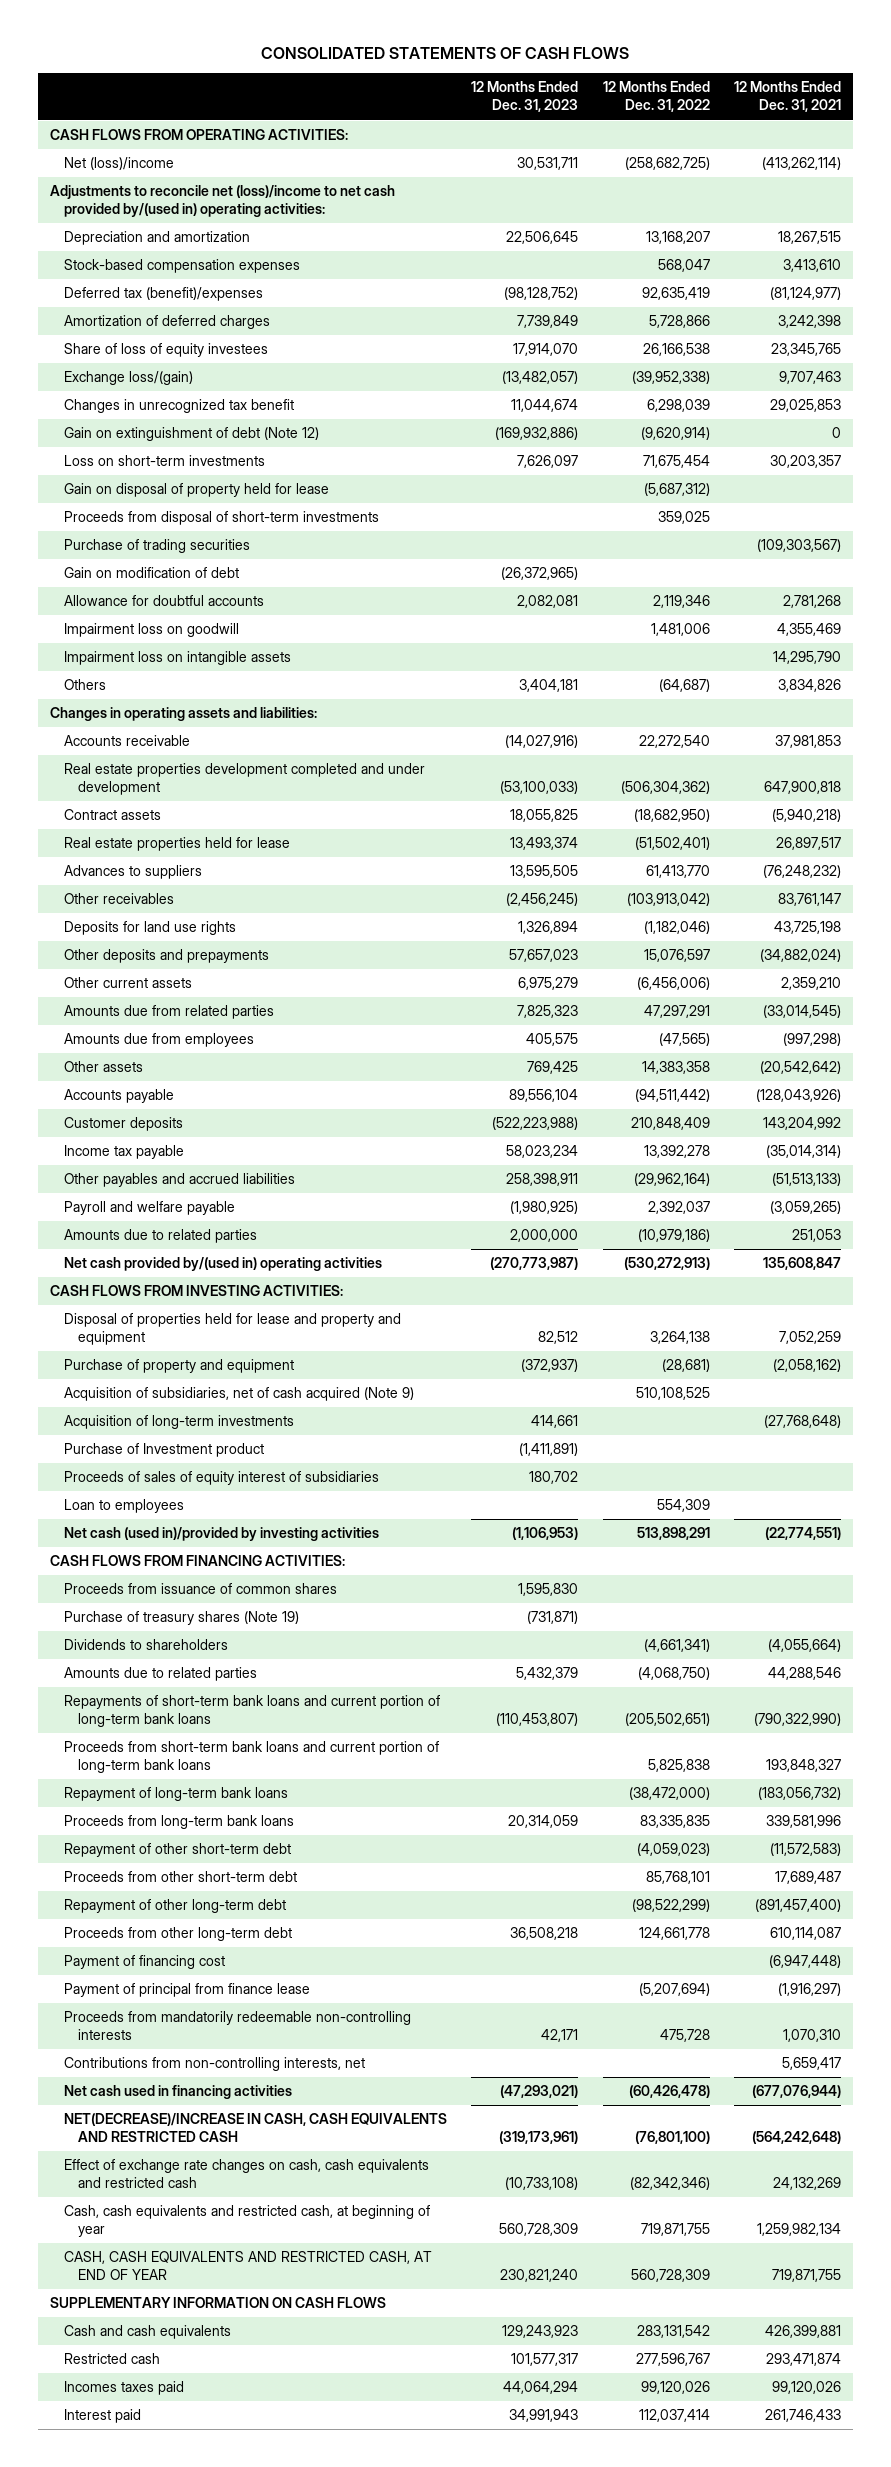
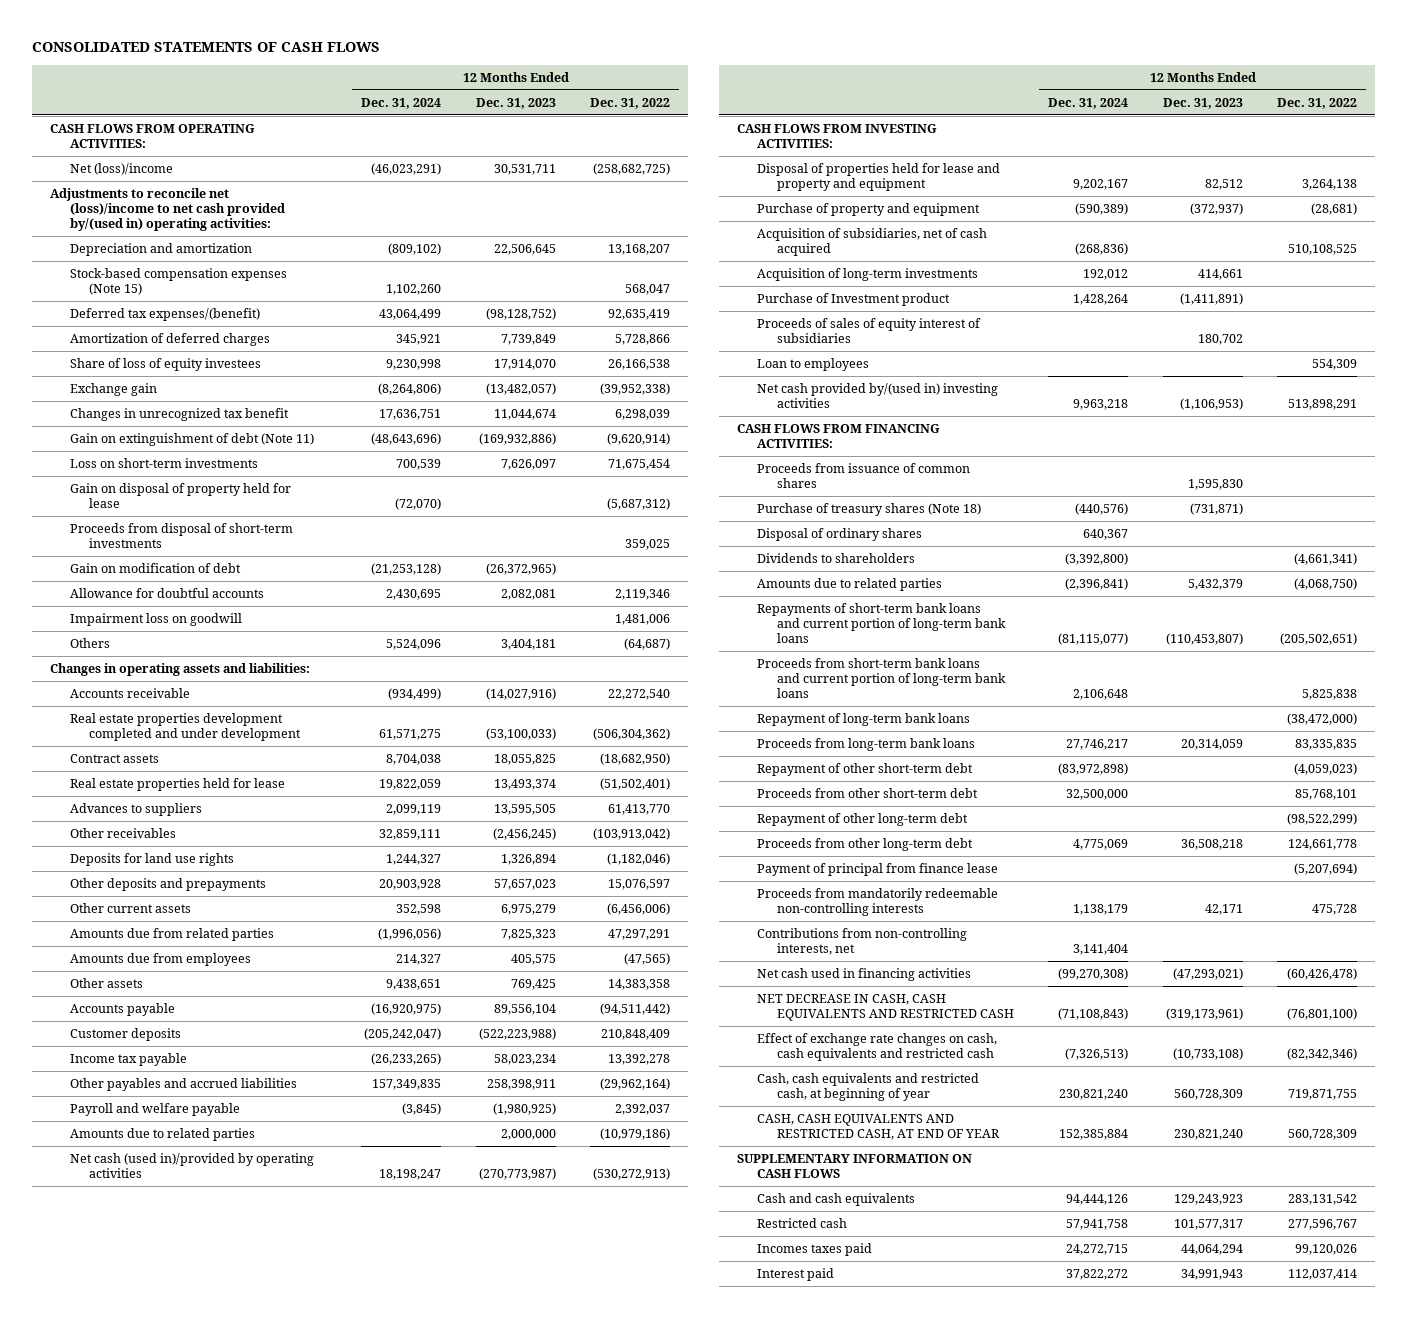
[733,81,841,113] 12 Months Ended Dec. 31, 2021 -> none
none -> [361,97,442,109] Dec. 31, 2024
[64,259,301,274] Stock-based compensation expenses -> [69,268,287,295] Stock-based compensation expenses (Note 15)
[64,287,264,302] Deferred tax (benefit)/expenses -> [69,308,260,322] Deferred tax expenses/(benefit)
[64,371,194,386] Exchange loss/(gain) -> [69,383,157,397] Exchange gain
[64,427,320,442] Gain on extinguishment of debt (Note 12) -> [69,433,314,447] Gain on extinguishment of debt (Note 11)
[64,539,251,554] Purchase of trading securities -> none
[64,651,292,666] Impairment loss on intangible assets -> none
[64,1257,383,1272] Net cash provided by/(used in) operating activities -> [69,1153,314,1178] Net cash (used in)/provided by operating activities
[64,1387,415,1402] Acquisition of subsidiaries, net of cash acquired (Note 9) -> [756,228,987,256] Acquisition of subsidiaries, net of cash acquired
[64,1527,380,1542] Net cash (used in)/provided by investing activities -> [756,383,998,408] Net cash provided by/(used in) investing activities
[64,1611,300,1626] Purchase of treasury shares (Note 19) -> [756,503,981,517] Purchase of treasury shares (Note 18)
none -> [756,528,922,542] Disposal of ordinary shares
[64,1955,226,1970] Payment of financing cost -> none
[64,2113,448,2143] NET(DECREASE)/INCREASE IN CASH, CASH EQUIVALENTS AND RESTRICTED CASH -> [756,994,1014,1021] NET DECREASE IN CASH, CASH EQUIVALENTS AND RESTRICTED CASH

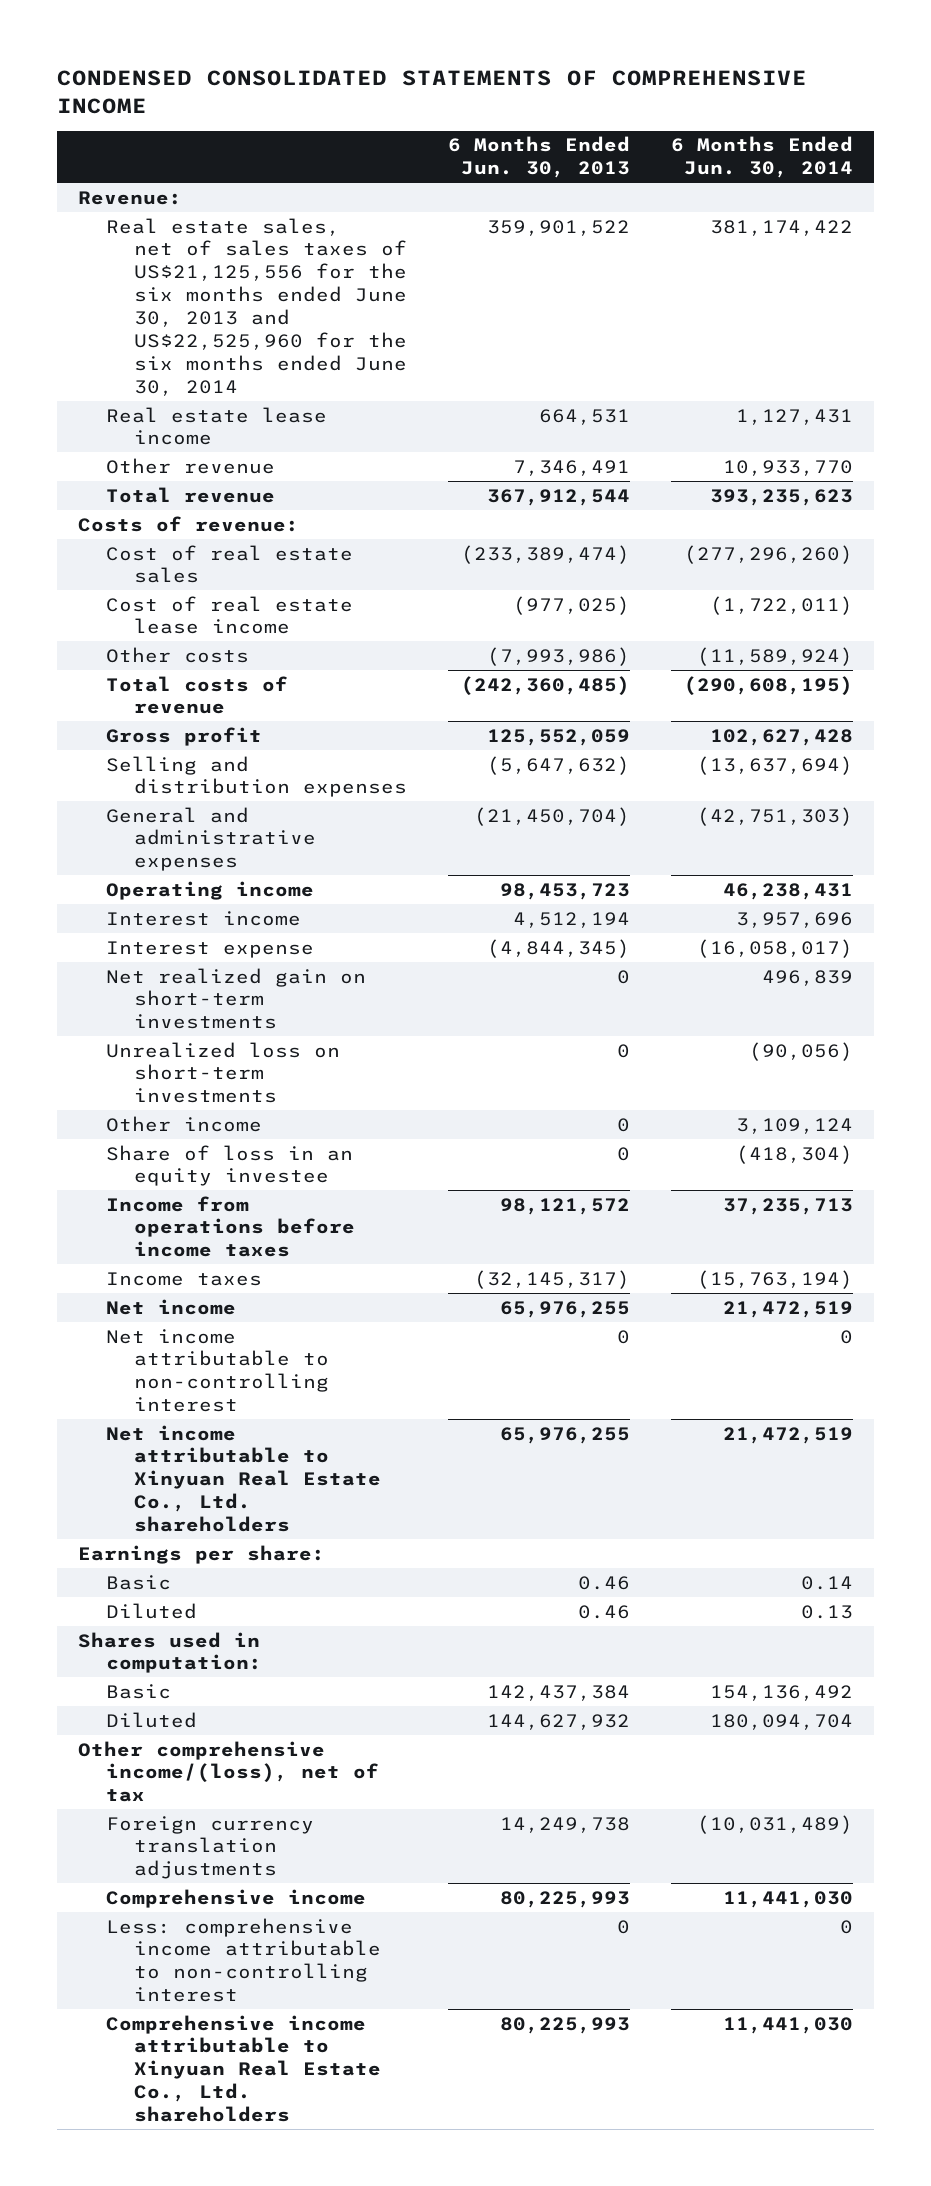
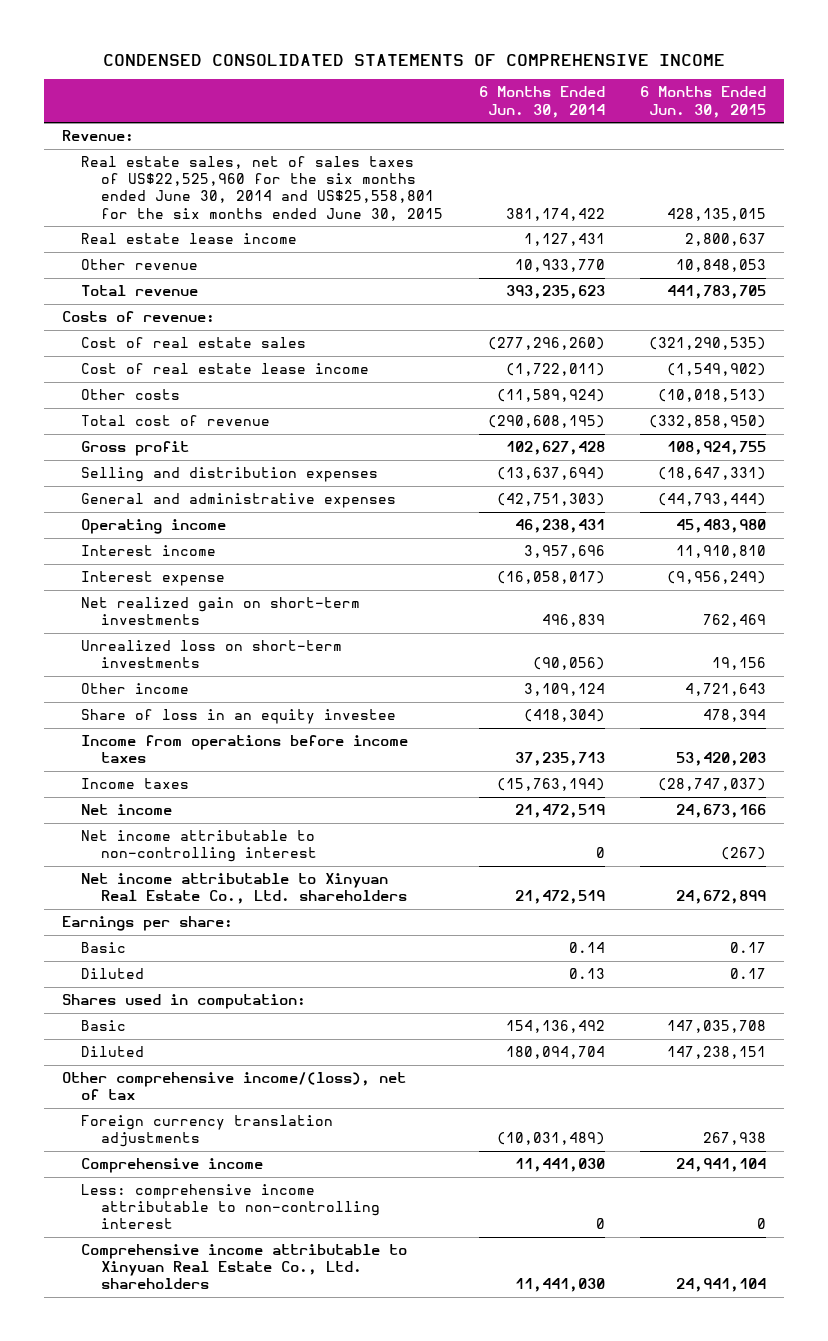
[447,136,630,179] 6 Months Ended Jun. 30, 2013 -> none
none -> [640,86,767,118] 6 Months Ended Jun. 30, 2015
[105,217,407,397] Real estate sales, net of sales taxes of US$21,125,556 for the six months ended June 30, 2013 and US$22,525,960 for the six months ended June 30, 2014 -> [81,156,443,221] Real estate sales, net of sales taxes of US$22,525,960 for the six months ended June 30, 2014 and US$25,558,801 for the six months ended June 30, 2015
[105,675,288,715] Total costs of revenue -> [81,415,271,427] Total cost of revenue

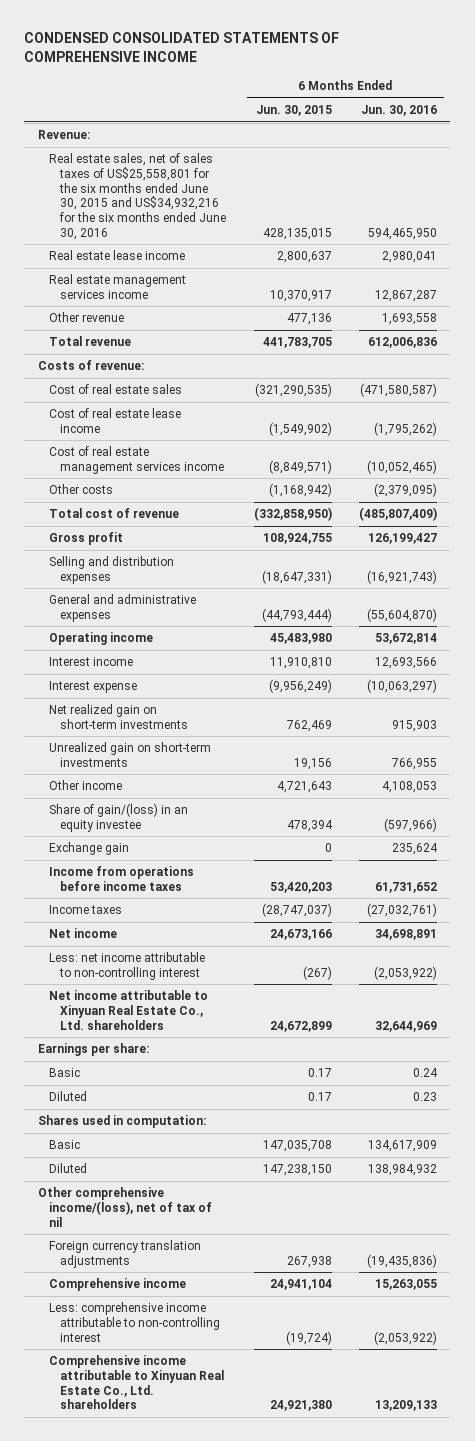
[478,86,605,118] 6 Months Ended Jun. 30, 2014 -> none
none -> [360,105,437,117] Jun. 30, 2016
[81,156,443,221] Real estate sales, net of sales taxes of US$22,525,960 for the six months ended June 30, 2014 and US$25,558,801 for the six months ended June 30, 2015 -> [49,153,227,240] Real estate sales, net of sales taxes of US$25,558,801 for the six months ended June 30, 2015 and US$34,932,216 for the six months ended June 30, 2016
none -> [49,274,187,299] Real estate management services income
[676,259,767,273] 10,848,053 -> [286,313,332,326] 477,136
none -> [49,446,225,474] Cost of real estate management services income
[658,389,767,403] (10,018,513) -> [268,483,332,498] (1,168,942)
[81,640,343,669] Unrealized loss on short-term investments -> [49,742,212,767] Unrealized gain on short-term investments
[81,709,397,725] Share of loss in an equity investee -> [49,803,189,832] Share of gain/(loss) in an equity investee
none -> [49,842,130,856] Exchange gain
[81,830,317,863] Net income attributable to non-controlling interest -> [49,952,206,980] Less: net income attributable to non-controlling interest
[667,1046,767,1060] 147,238,151 -> [262,1164,332,1177] 147,238,150
[61,1072,406,1101] Other comprehensive income/(loss), net of tax -> [38,1187,213,1227] Other comprehensive income/(loss), net of tax of nil
[757,1218,767,1230] 0 -> [285,1330,332,1345] (19,724)
[676,1278,767,1293] 24,941,104 -> [269,1400,332,1412] 24,921,380

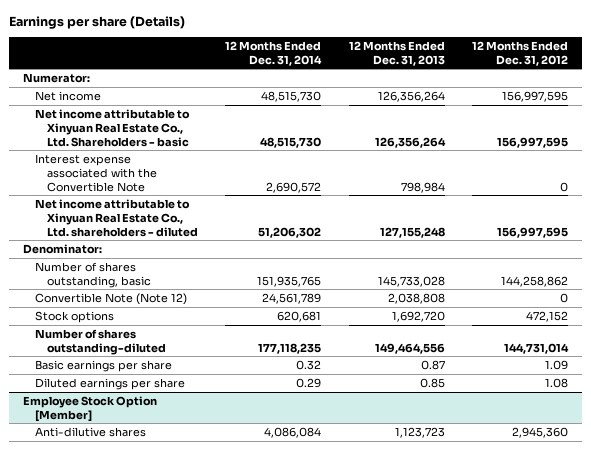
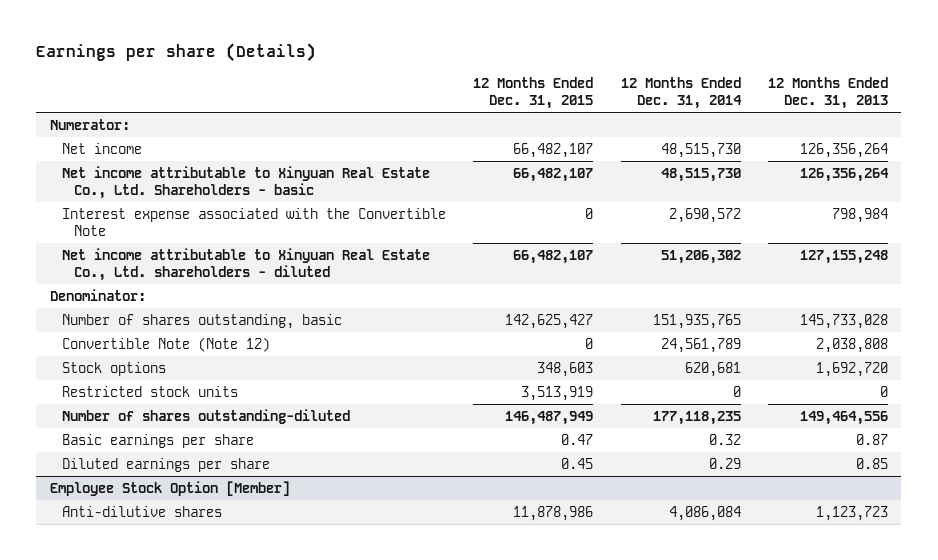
[472,40,569,66] 12 Months Ended Dec. 31, 2012 -> none
none -> [473,76,594,109] 12 Months Ended Dec. 31, 2015
none -> [62,385,239,397] Restricted stock units

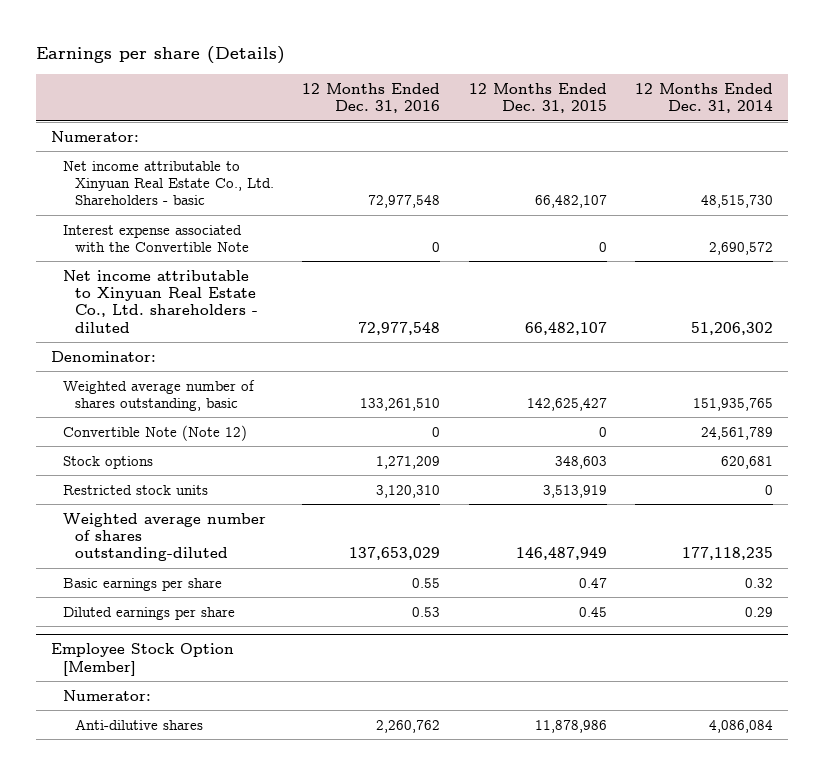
[767,76,888,109] 12 Months Ended Dec. 31, 2013 -> none
none -> [302,82,441,114] 12 Months Ended Dec. 31, 2016
[62,142,143,154] Net income -> none
[62,313,343,329] Number of shares outstanding, basic -> [62,379,255,411] Weighted average number of shares outstanding, basic
[62,408,351,424] Number of shares outstanding-diluted -> [62,512,266,562] Weighted average number of shares outstanding-diluted
none -> [62,689,151,701] Numerator:

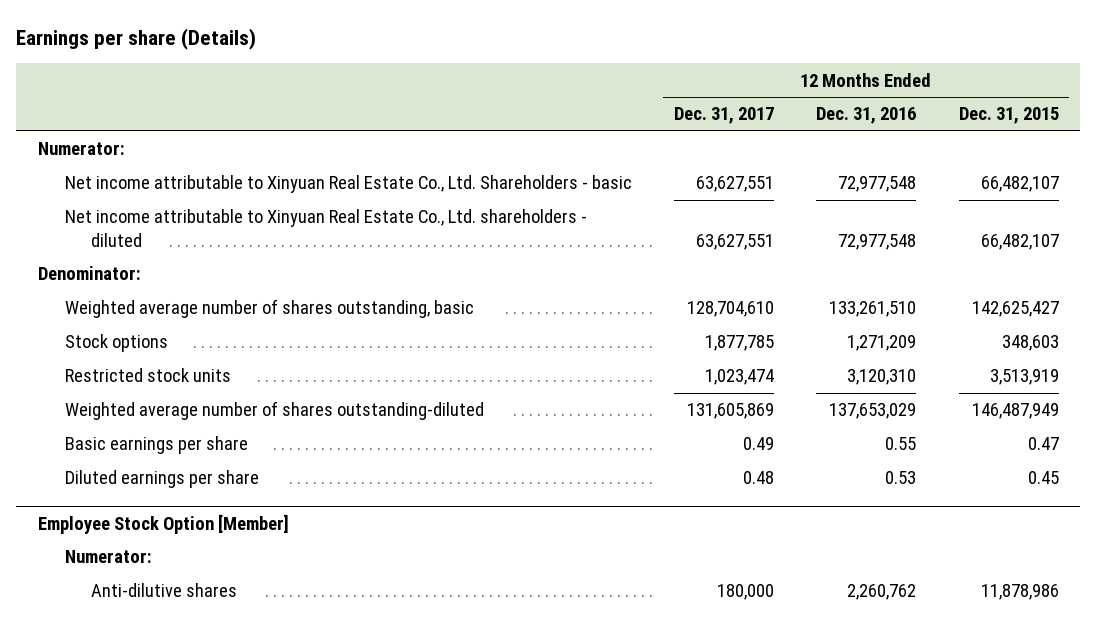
[635,82,774,114] 12 Months Ended Dec. 31, 2014 -> none
none -> [673,107,774,125] Dec. 31, 2017
[62,224,249,252] Interest expense associated with the Convertible Note -> none
[62,424,247,441] Convertible Note (Note 12) -> none

